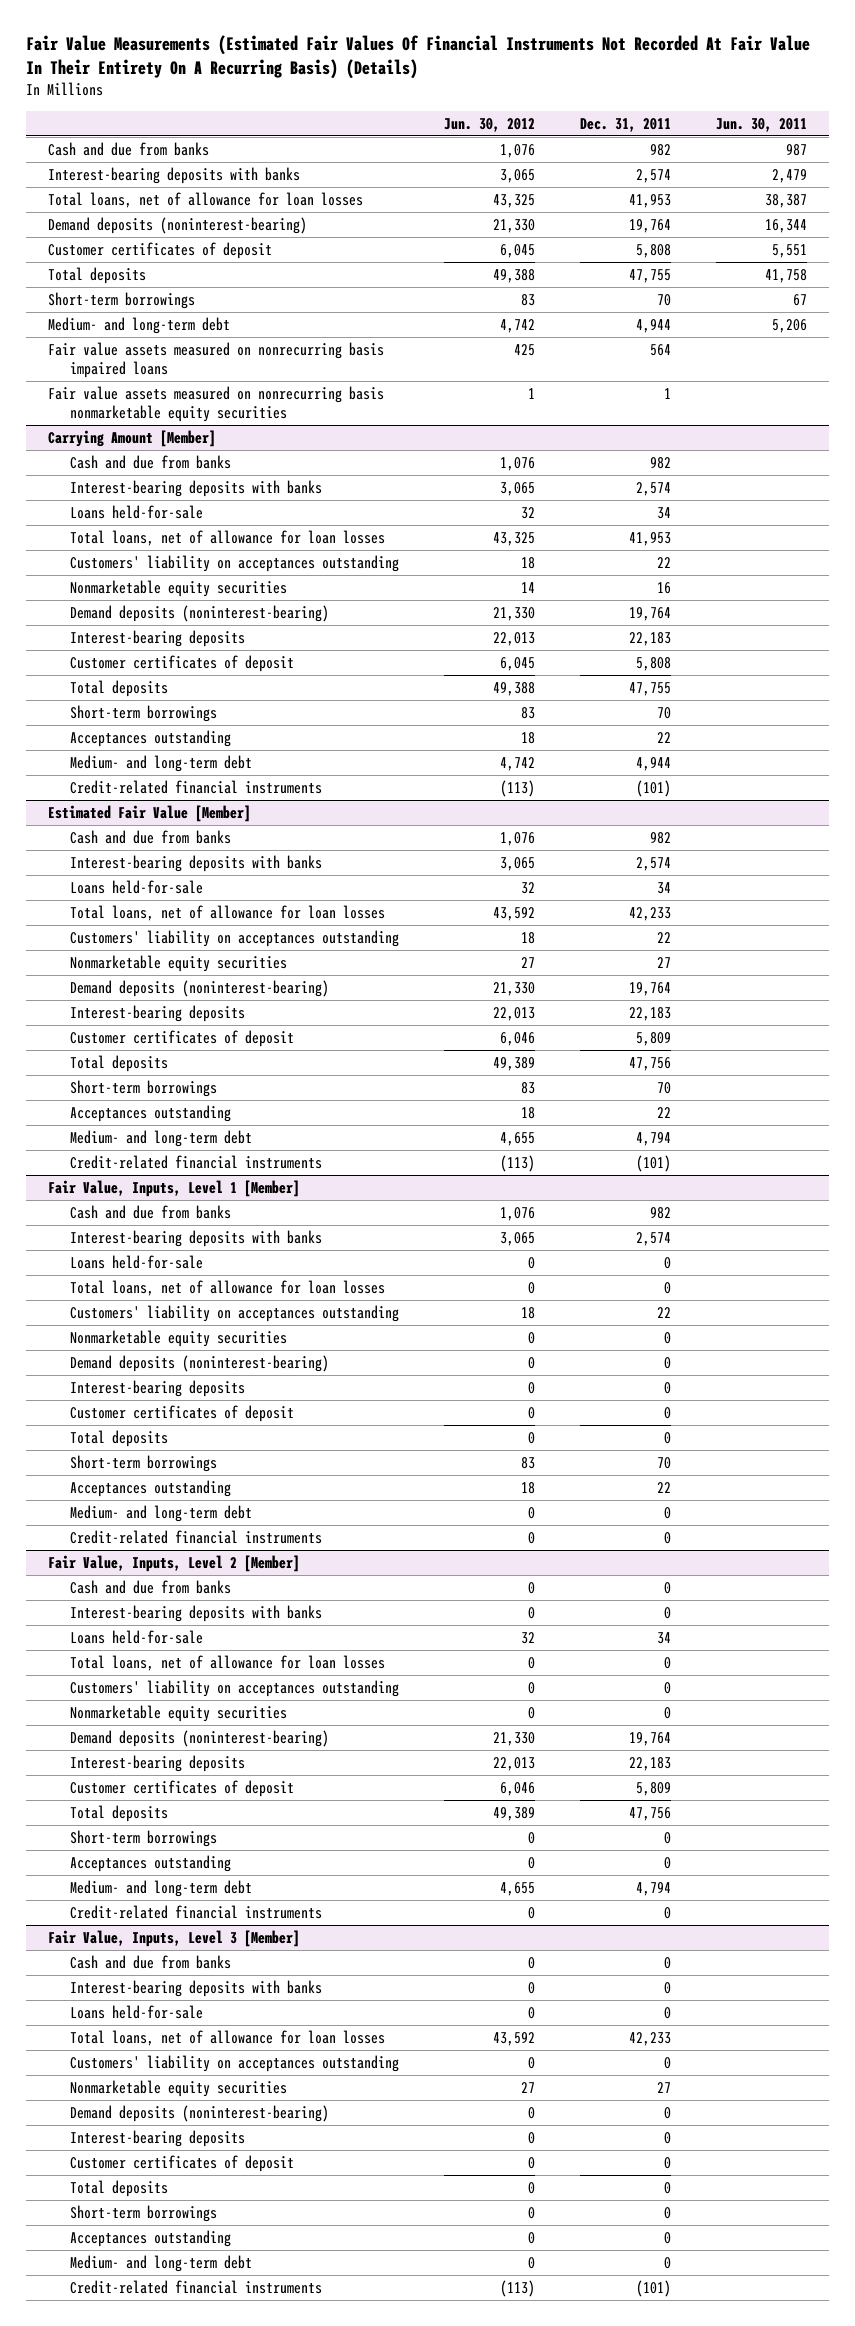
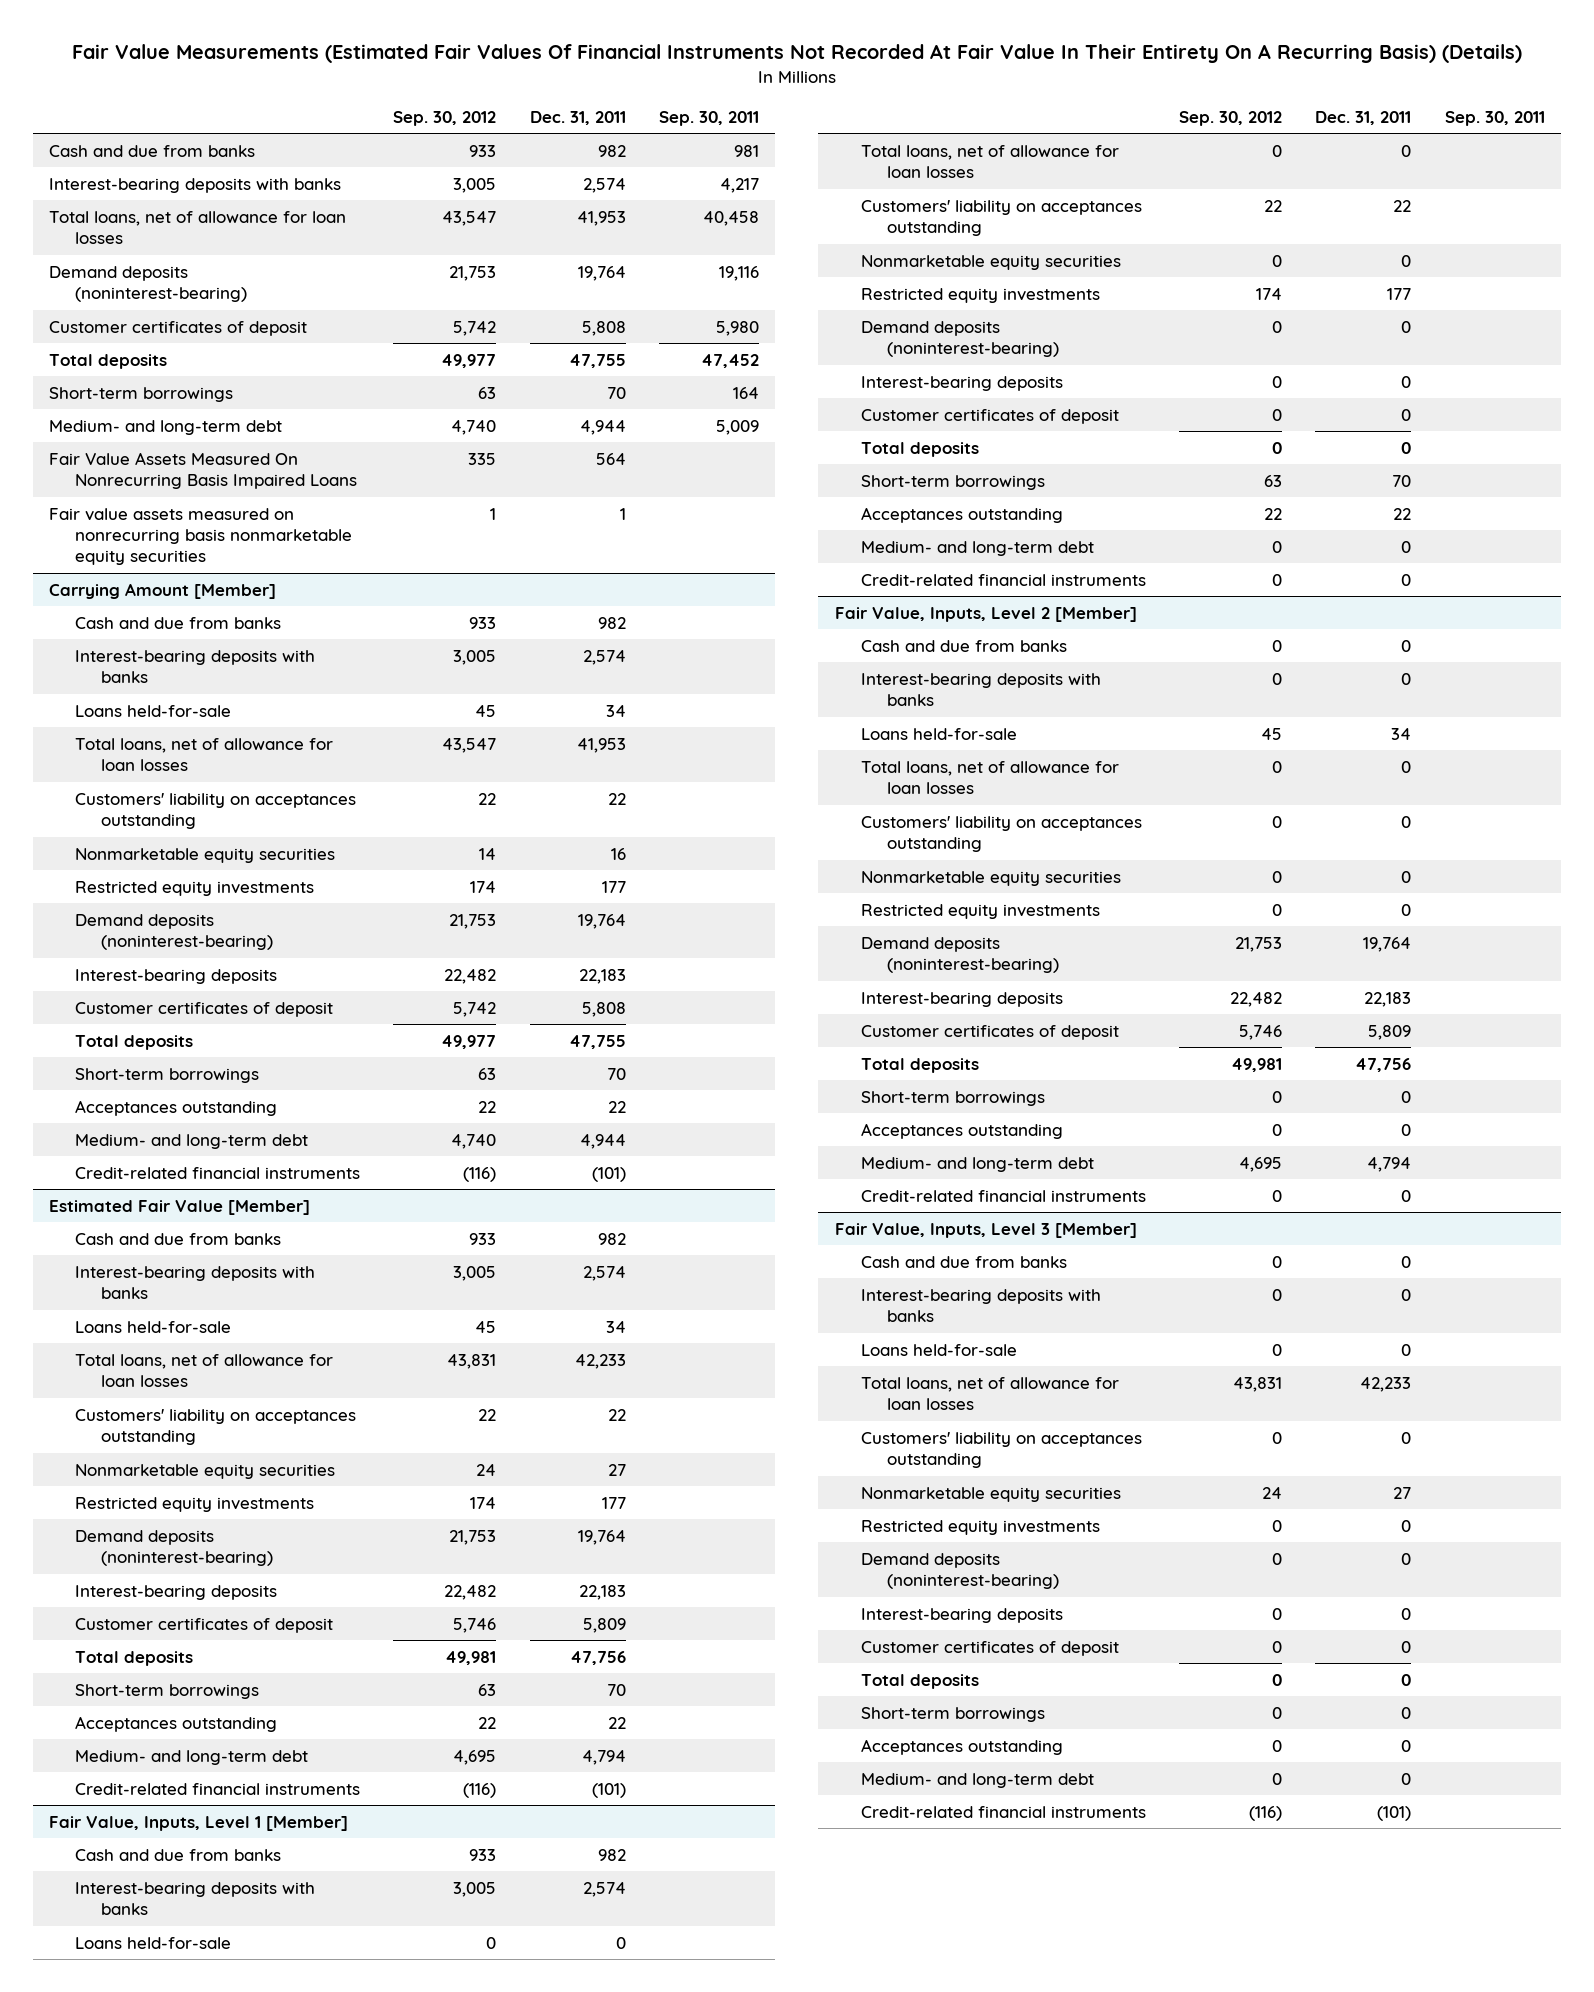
[443,117,535,132] Jun. 30, 2012 -> none
[715,117,807,132] Jun. 30, 2011 -> none
none -> [393,110,497,126] Sep. 30, 2012
none -> [658,110,759,126] Sep. 30, 2011
[48,341,385,379] Fair value assets measured on nonrecurring basis impaired loans -> [49,451,358,489] Fair Value Assets Measured On Nonrecurring Basis Impaired Loans
none -> [75,880,315,896] Restricted equity investments
none -> [75,1496,315,1512] Restricted equity investments
none -> [860,287,1100,303] Restricted equity investments
none -> [860,903,1100,919] Restricted equity investments
none -> [860,1519,1100,1535] Restricted equity investments

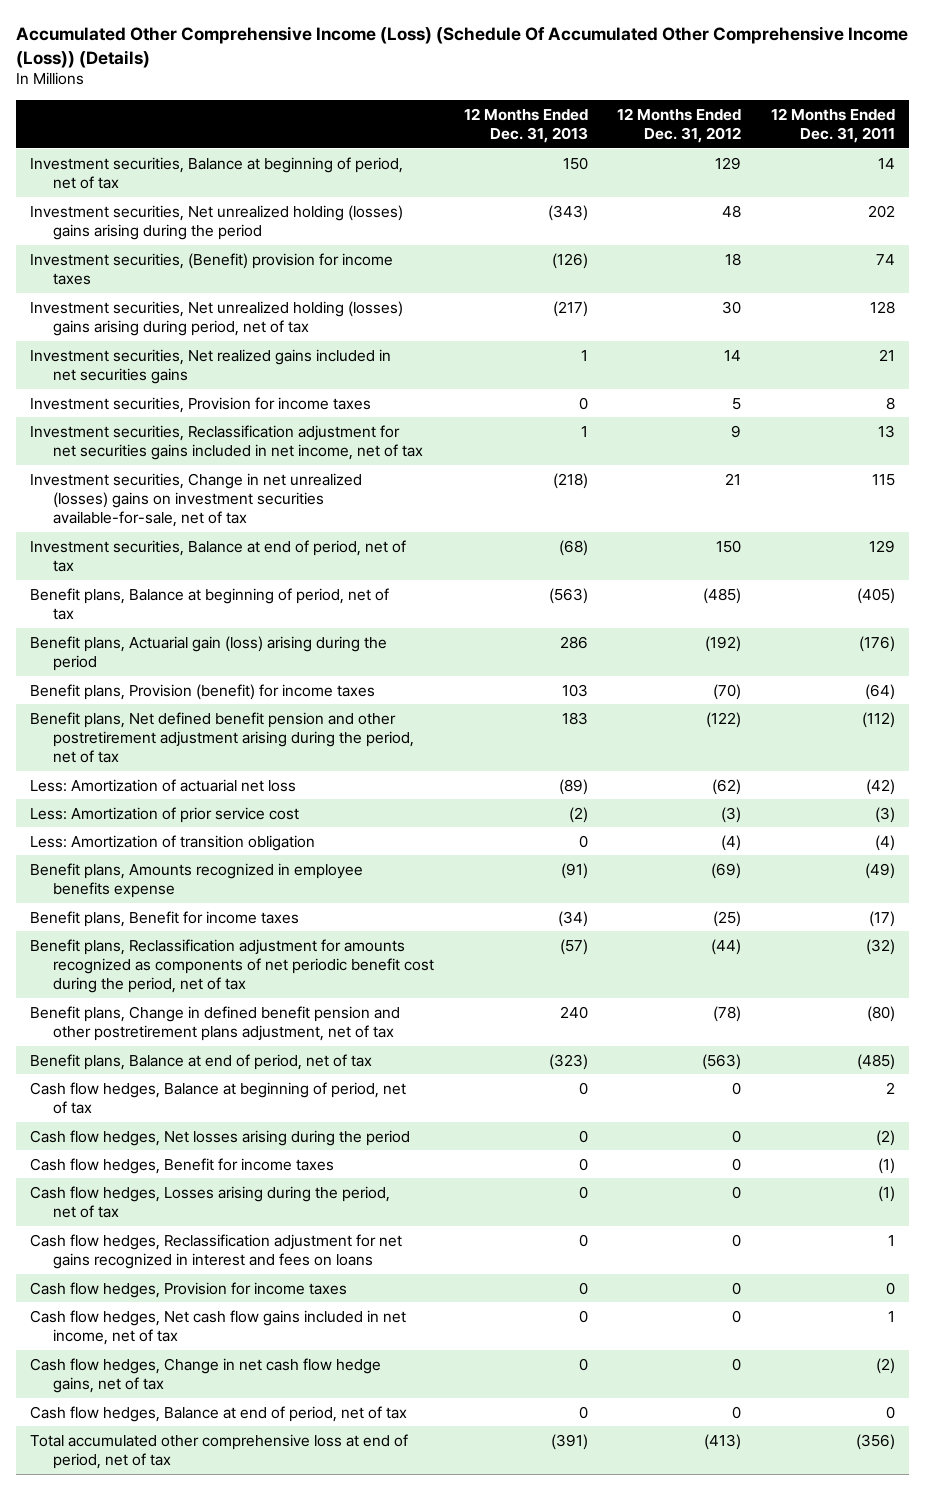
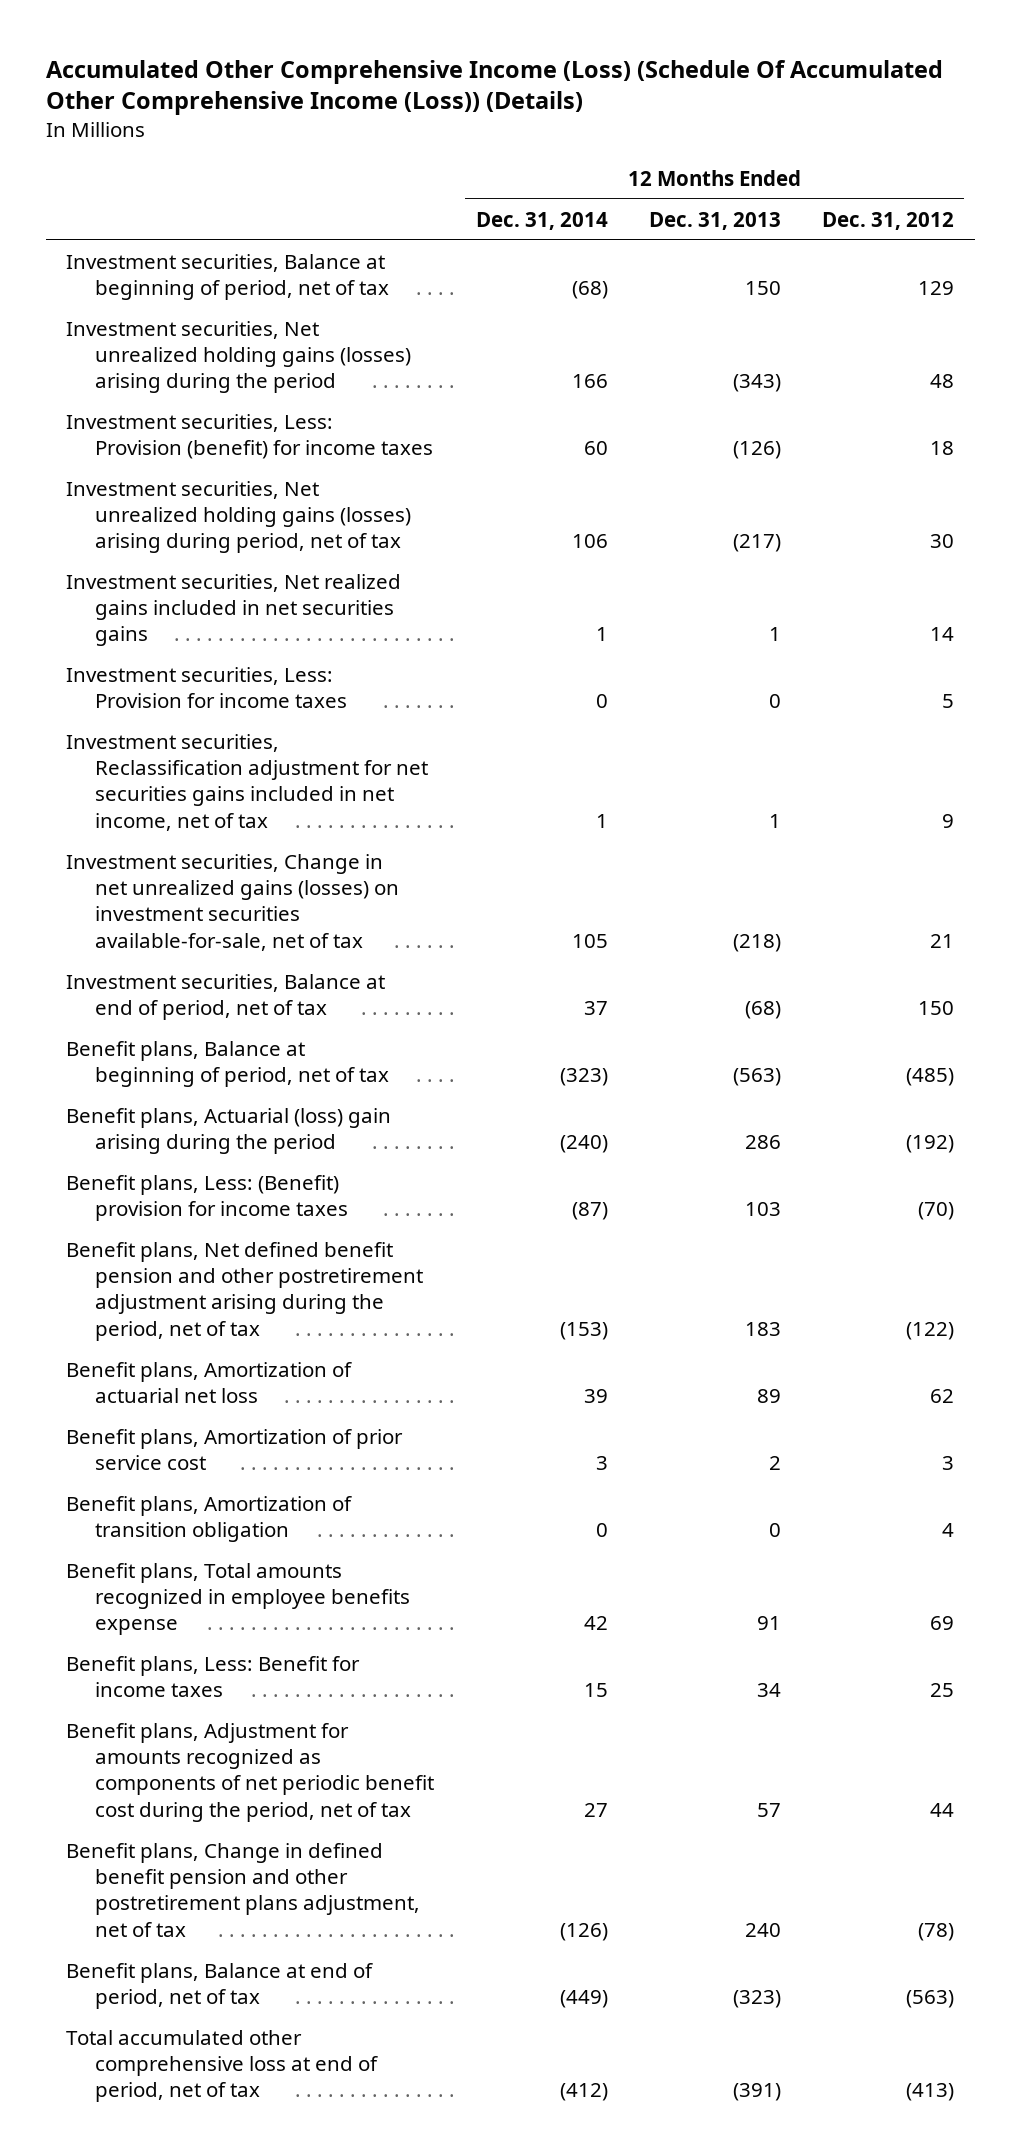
[770,107,895,143] 12 Months Ended Dec. 31, 2011 -> none
none -> [475,211,608,230] Dec. 31, 2014
[30,204,404,240] Investment securities, Net unrealized holding (losses) gains arising during the period -> [66,320,412,394] Investment securities, Net unrealized holding gains (losses) arising during the period
[30,252,394,285] Investment securities, (Benefit) provision for income taxes -> [66,413,434,460] Investment securities, Less: Provision (benefit) for income taxes
[30,300,404,336] Investment securities, Net unrealized holding (losses) gains arising during period, net of tax -> [66,480,412,554] Investment securities, Net unrealized holding gains (losses) arising during period, net of tax
[30,396,372,413] Investment securities, Provision for income taxes -> [66,666,348,709] Investment securities, Less: Provision for income taxes
[30,472,363,528] Investment securities, Change in net unrealized (losses) gains on investment securities available-for-sale, net of tax -> [66,853,400,951] Investment securities, Change in net unrealized gains (losses) on investment securities available-for-sale, net of tax
[30,635,388,671] Benefit plans, Actuarial gain (loss) arising during the period -> [66,1107,392,1155] Benefit plans, Actuarial (loss) gain arising during the period
[30,683,376,700] Benefit plans, Provision (benefit) for income taxes -> [66,1174,349,1222] Benefit plans, Less: (Benefit) provision for income taxes
[30,778,297,792] Less: Amortization of actuarial net loss -> [66,1361,353,1404] Benefit plans, Amortization of actuarial net loss
[558,778,588,795] (89) -> [756,1389,781,1404] 89
[712,778,742,795] (62) -> [929,1389,954,1404] 62
[30,806,300,823] Less: Amortization of prior service cost -> [66,1428,404,1471] Benefit plans, Amortization of prior service cost
[568,806,588,823] (2) -> [768,1456,781,1471] 2
[721,806,742,823] (3) -> [941,1456,954,1471] 3
[30,834,316,851] Less: Amortization of transition obligation -> [66,1495,353,1543] Benefit plans, Amortization of transition obligation
[721,834,742,851] (4) -> [941,1523,954,1538] 4
[30,862,364,898] Benefit plans, Amounts recognized in employee benefits expense -> [66,1562,411,1636] Benefit plans, Total amounts recognized in employee benefits expense
[560,862,588,879] (91) -> [756,1616,781,1631] 91
[711,862,742,879] (69) -> [929,1616,954,1631] 69
[30,910,300,927] Benefit plans, Benefit for income taxes -> [66,1655,361,1698] Benefit plans, Less: Benefit for income taxes
[557,910,588,927] (34) -> [756,1683,781,1698] 34
[713,910,742,927] (25) -> [929,1683,954,1698] 25
[30,938,435,994] Benefit plans, Reclassification adjustment for amounts recognized as components of net periodic benefit cost during the period, net of tax -> [66,1722,435,1822] Benefit plans, Adjustment for amounts recognized as components of net periodic benefit cost during the period, net of tax
[559,938,588,955] (57) -> [756,1802,781,1817] 57
[711,938,742,955] (44) -> [929,1802,954,1817] 44
[30,1081,407,1114] Cash flow hedges, Balance at beginning of period, net of tax -> none
[30,1129,411,1146] Cash flow hedges, Net losses arising during the period -> none
[30,1157,335,1174] Cash flow hedges, Benefit for income taxes -> none
[30,1185,391,1218] Cash flow hedges, Losses arising during the period, net of tax -> none
[30,1233,403,1269] Cash flow hedges, Reclassification adjustment for net gains recognized in interest and fees on loans -> none
[30,1281,348,1298] Cash flow hedges, Provision for income taxes -> none
[30,1309,407,1345] Cash flow hedges, Net cash flow gains included in net income, net of tax -> none
[30,1357,382,1393] Cash flow hedges, Change in net cash flow hedge gains, net of tax -> none
[30,1405,408,1422] Cash flow hedges, Balance at end of period, net of tax -> none

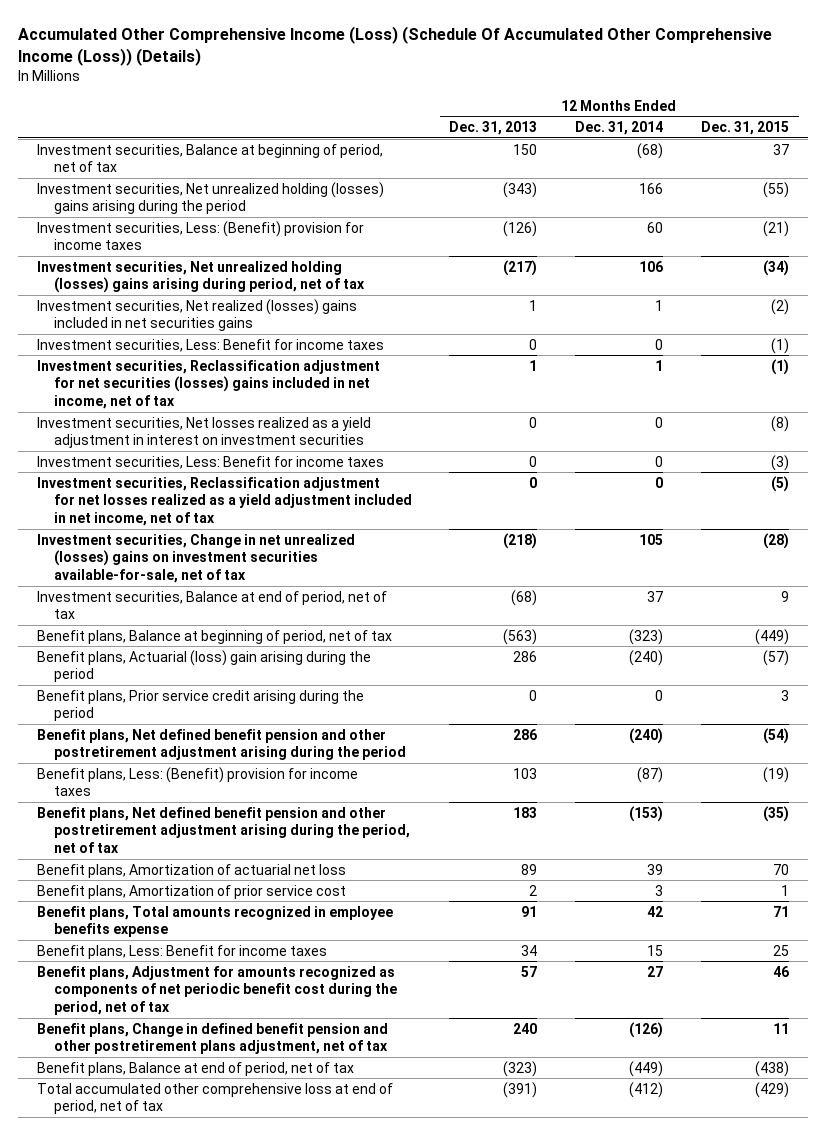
[821,211,954,230] Dec. 31, 2012 -> none
none -> [701,121,790,136] Dec. 31, 2015
[66,320,412,394] Investment securities, Net unrealized holding gains (losses) arising during the period -> [37,181,385,215] Investment securities, Net unrealized holding (losses) gains arising during the period
[66,413,434,460] Investment securities, Less: Provision (benefit) for income taxes -> [37,220,365,251] Investment securities, Less: (Benefit) provision for income taxes
[66,480,412,554] Investment securities, Net unrealized holding gains (losses) arising during period, net of tax -> [37,260,365,294] Investment securities, Net unrealized holding (losses) gains arising during period, net of tax
[66,573,402,647] Investment securities, Net realized gains included in net securities gains -> [37,298,358,332] Investment securities, Net realized (losses) gains included in net securities gains
[66,666,348,709] Investment securities, Less: Provision for income taxes -> [37,338,385,352] Investment securities, Less: Benefit for income taxes
[66,733,429,831] Investment securities, Reclassification adjustment for net securities gains included in net income, net of tax -> [37,359,381,410] Investment securities, Reclassification adjustment for net securities (losses) gains included in net income, net of tax
none -> [37,416,372,449] Investment securities, Net losses realized as a yield adjustment in interest on investment securities
none -> [37,455,385,469] Investment securities, Less: Benefit for income taxes
none -> [37,476,412,527] Investment securities, Reclassification adjustment for net losses realized as a yield adjustment included in net income, net of tax
[66,853,400,951] Investment securities, Change in net unrealized gains (losses) on investment securities available-for-sale, net of tax -> [37,533,356,584] Investment securities, Change in net unrealized (losses) gains on investment securities available-for-sale, net of tax
none -> [37,689,365,722] Benefit plans, Prior service credit arising during the period
none -> [37,728,406,761] Benefit plans, Net defined benefit pension and other postretirement adjustment arising during the period
[66,1495,353,1543] Benefit plans, Amortization of transition obligation -> none

